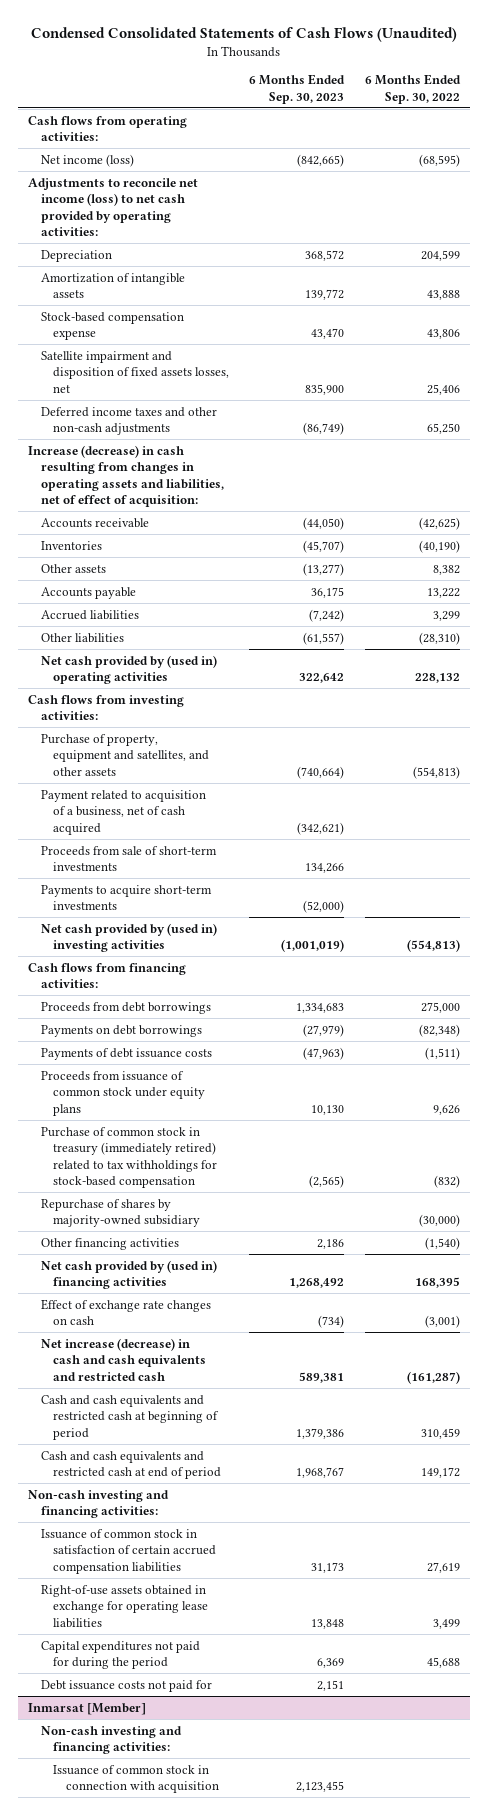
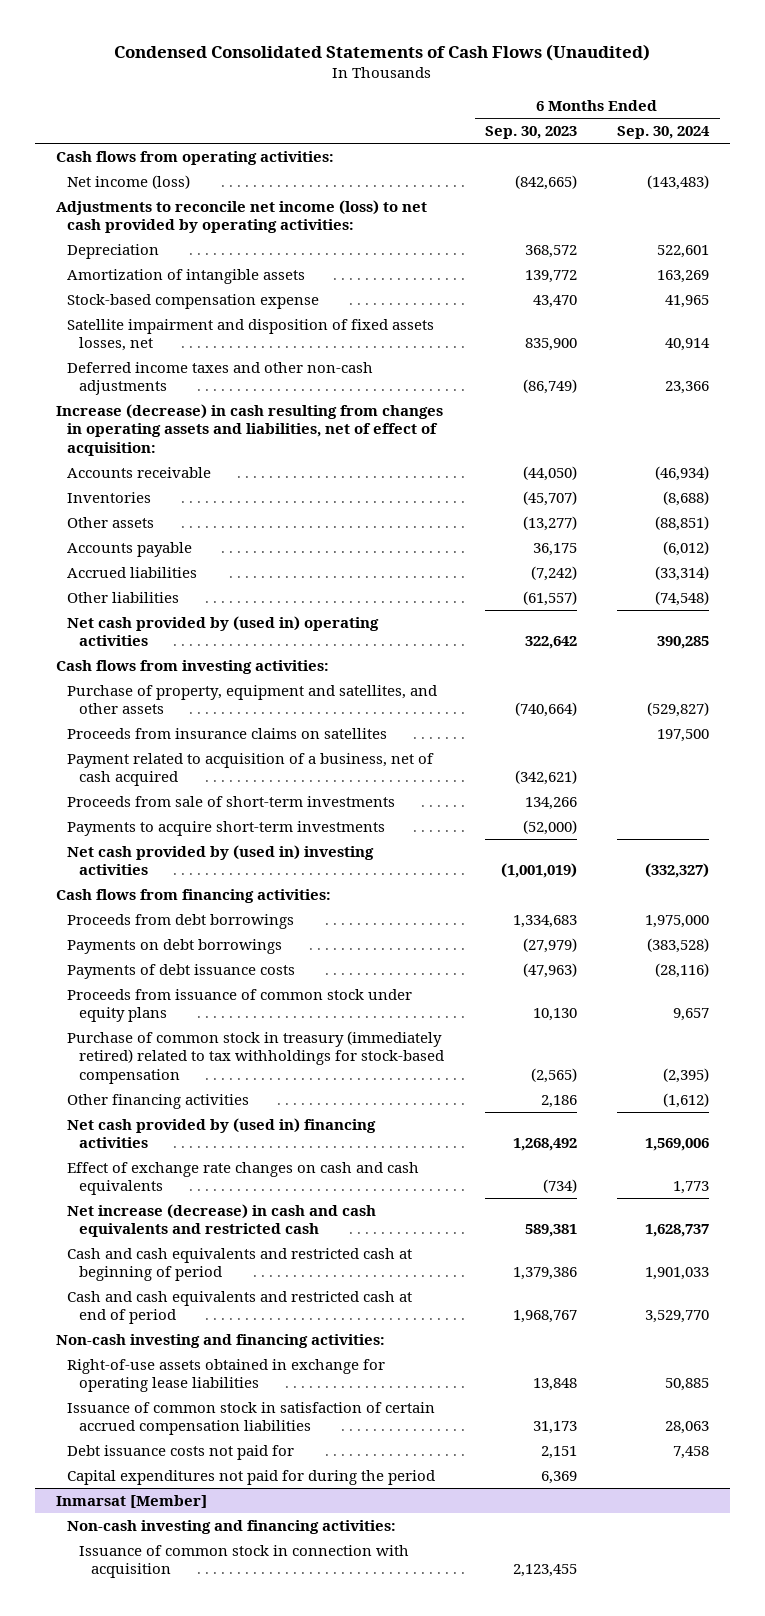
[364,74,461,104] 6 Months Ended Sep. 30, 2022 -> none
none -> [617,126,711,140] Sep. 30, 2024
none -> [67,727,388,739] Proceeds from insurance claims on satellites
[40,1198,201,1228] Repurchase of shares by majority-owned subsidiary -> none
[40,1298,211,1326] Effect of exchange rate changes on cash -> [67,1161,420,1196] Effect of exchange rate changes on cash and cash equivalents
[40,1528,217,1574] Issuance of common stock in satisfaction of certain accrued compensation liabilities -> [67,1401,436,1436] Issuance of common stock in satisfaction of certain accrued compensation liabilities
[40,1640,200,1670] Capital expenditures not paid for during the period -> [67,1469,436,1485] Capital expenditures not paid for during the period

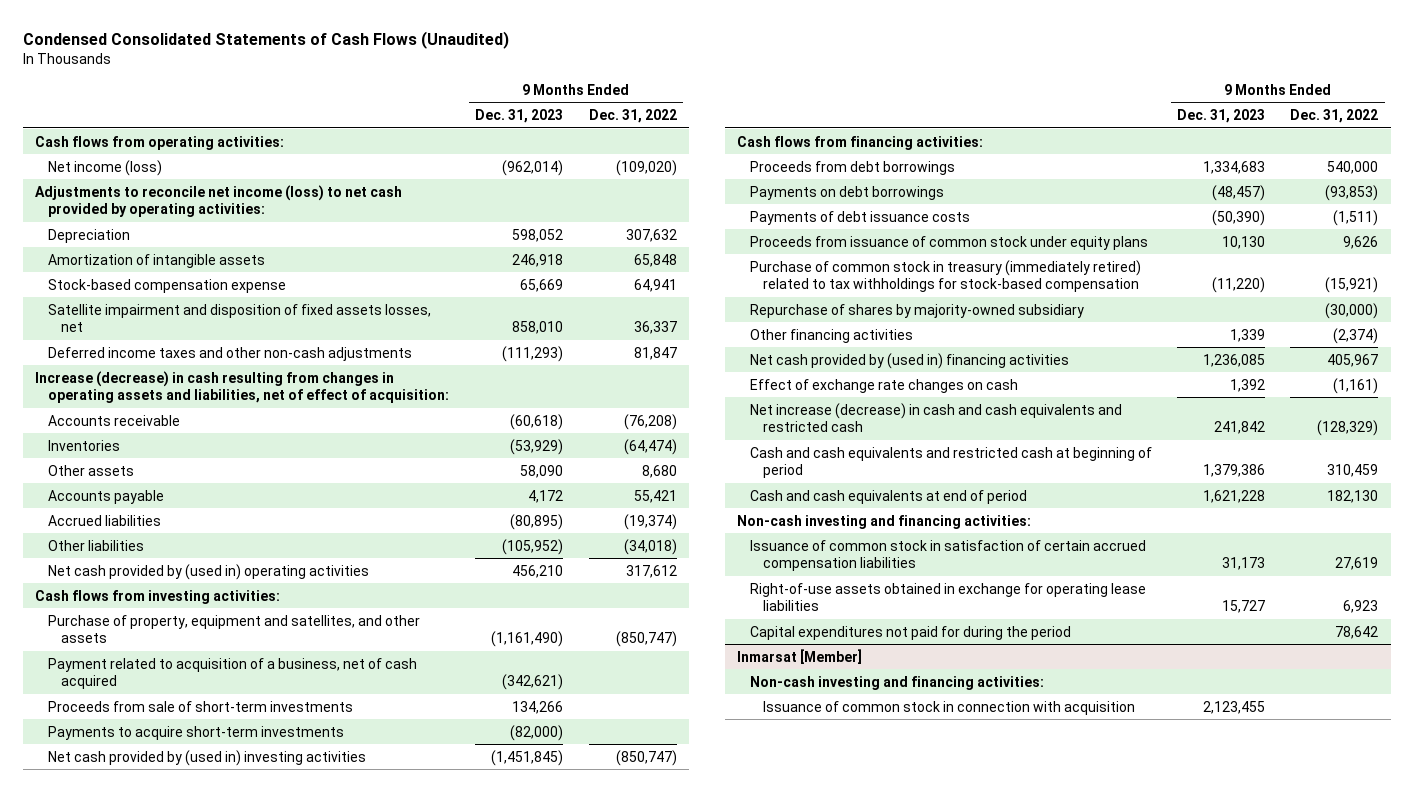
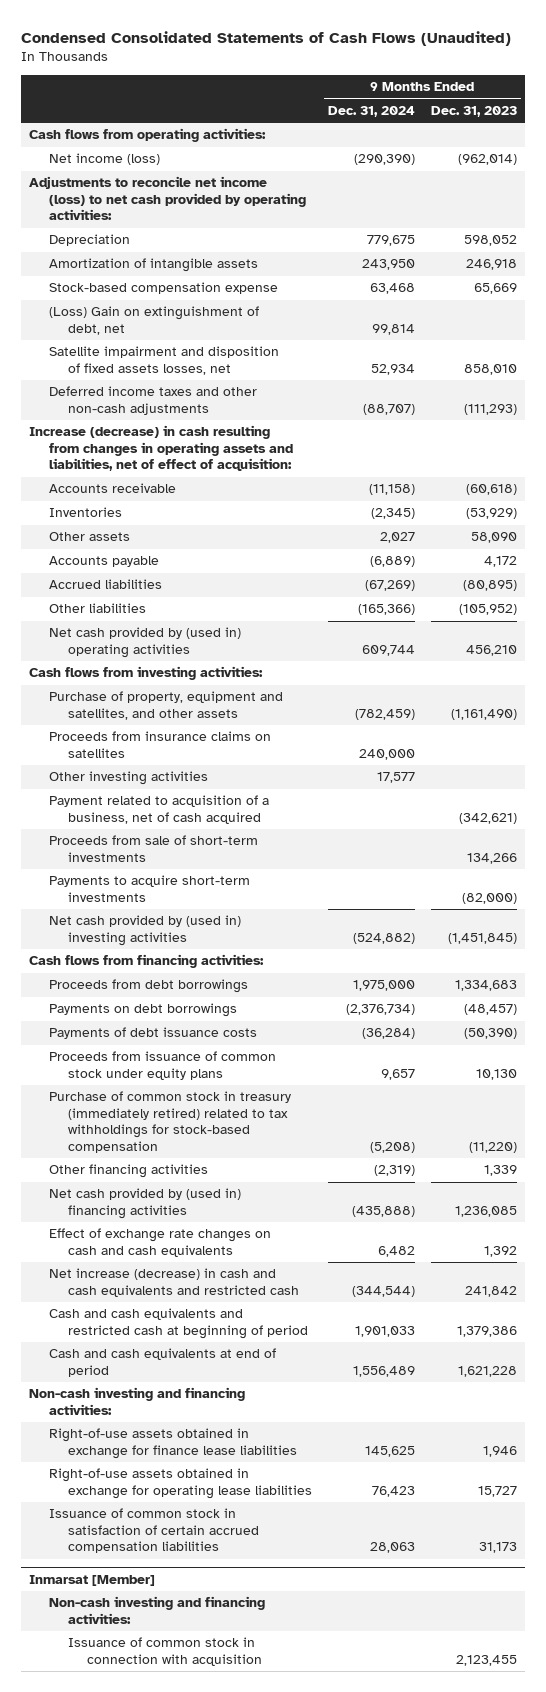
[588,109,677,124] Dec. 31, 2022 -> none
none -> [327,105,415,117] Dec. 31, 2024
none -> [48,306,259,335] (Loss) Gain on extinguishment of debt, net
none -> [48,731,271,758] Proceeds from insurance claims on satellites
none -> [48,771,208,786] Other investing activities
[749,303,1084,318] Repurchase of shares by majority-owned subsidiary -> none
[749,378,1018,393] Effect of exchange rate changes on cash -> [48,1228,271,1257] Effect of exchange rate changes on cash and cash equivalents
none -> [48,1428,297,1459] Right-of-use assets obtained in exchange for finance lease liabilities
[749,625,1071,640] Capital expenditures not paid for during the period -> none
[749,539,1146,572] Issuance of common stock in satisfaction of certain accrued compensation liabilities -> [48,1508,259,1554] Issuance of common stock in satisfaction of certain accrued compensation liabilities

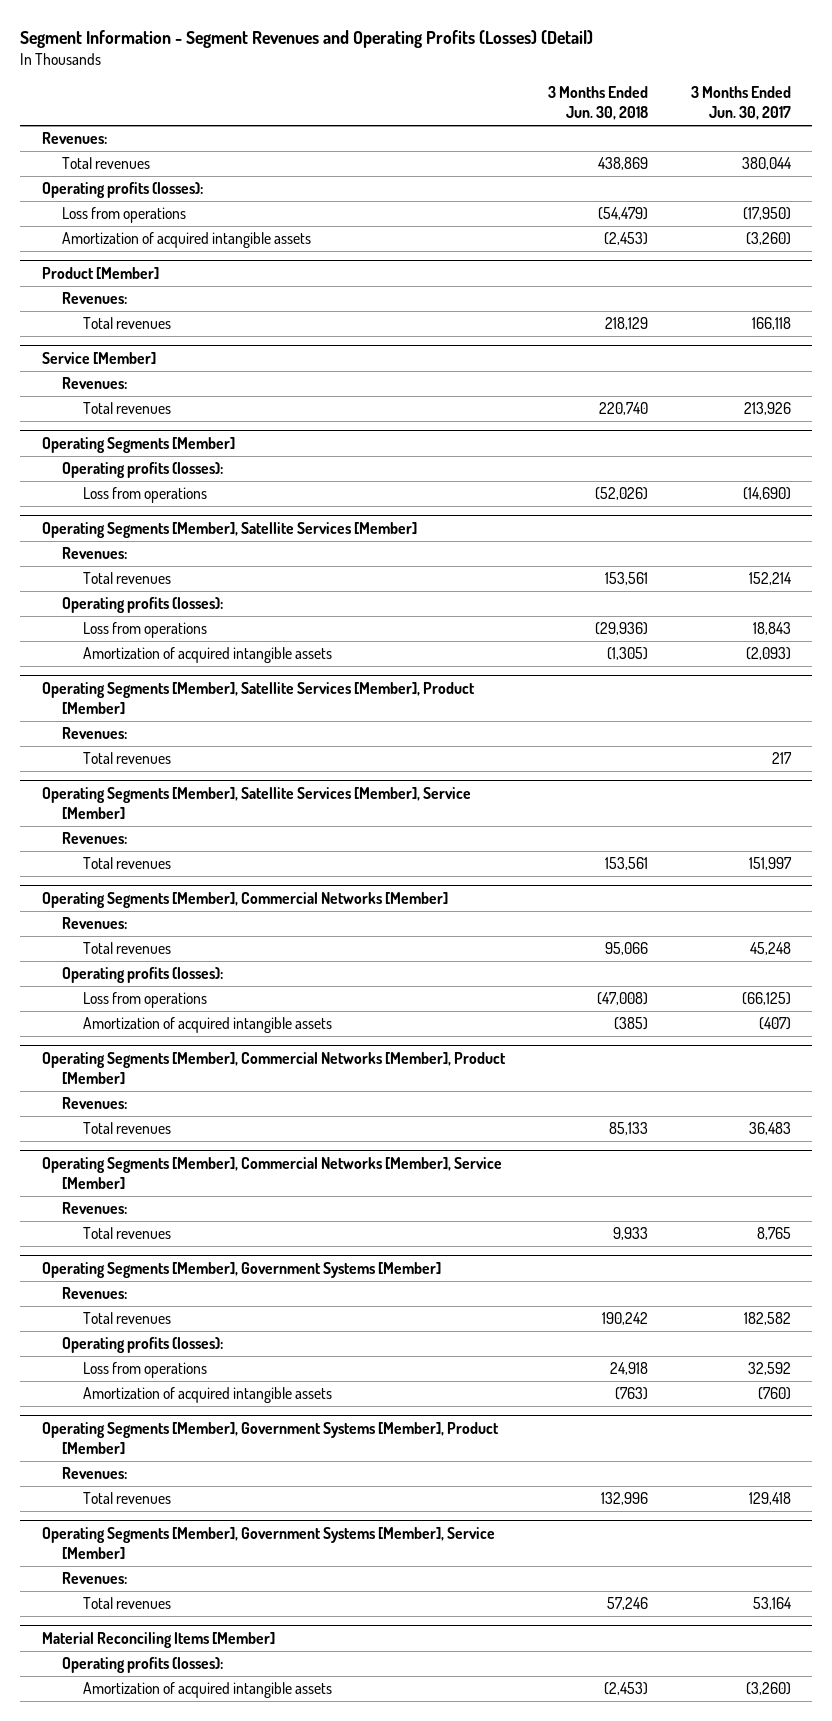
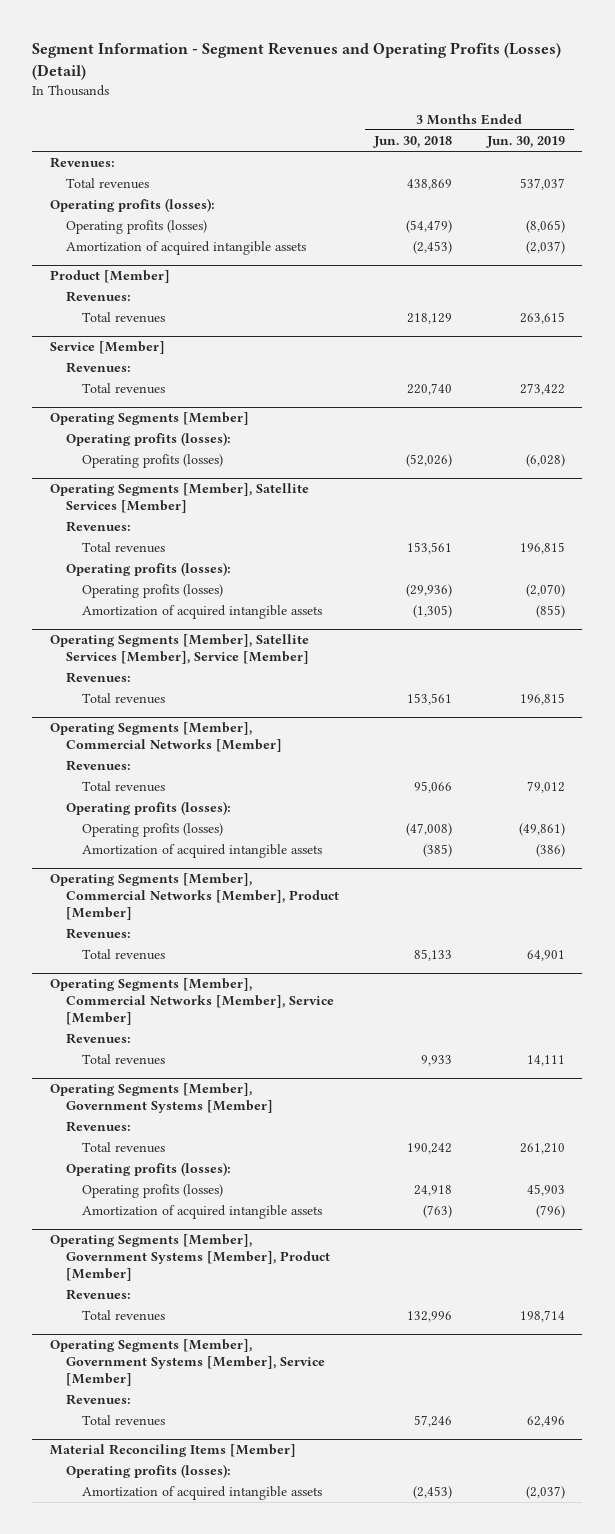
[690,86,791,121] 3 Months Ended Jun. 30, 2017 -> none
none -> [485,136,565,149] Jun. 30, 2019
[62,207,187,224] Loss from operations -> [65,220,207,235] Operating profits (losses)
[82,487,207,504] Loss from operations -> [82,454,224,469] Operating profits (losses)
[82,622,207,639] Loss from operations -> [82,584,224,599] Operating profits (losses)
[41,682,475,714] Operating Segments [Member], Satellite Services [Member], Product [Member] -> none
[62,727,128,740] Revenues: -> none
[82,752,171,765] Total revenues -> none
[82,992,207,1009] Loss from operations -> [82,823,224,838] Operating profits (losses)
[82,1362,207,1379] Loss from operations -> [82,1184,224,1199] Operating profits (losses)

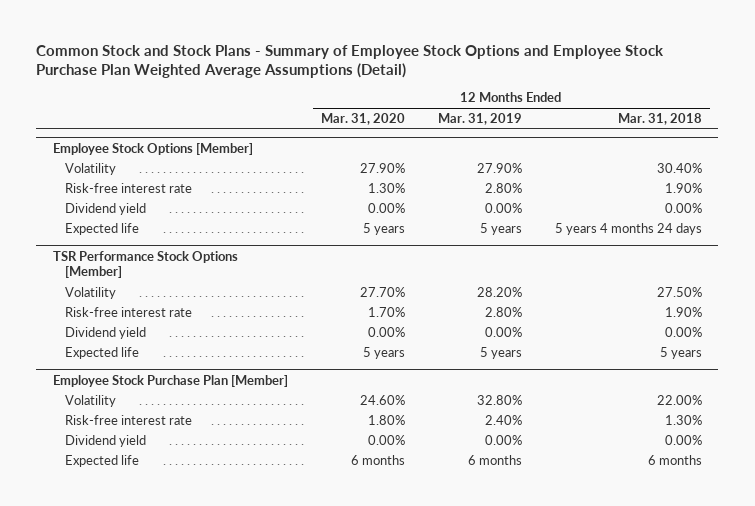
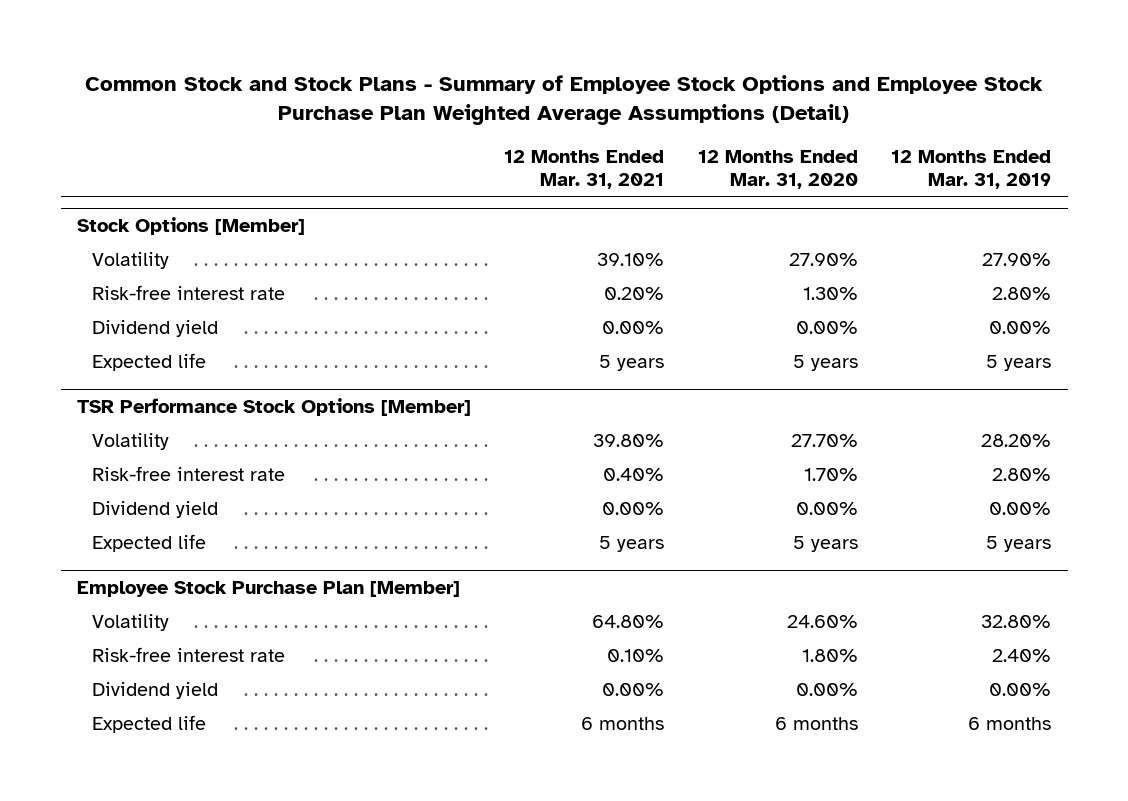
[617,112,702,125] Mar. 31, 2018 -> none
none -> [504,150,665,189] 12 Months Ended Mar. 31, 2021
[52,142,253,155] Employee Stock Options [Member] -> [77,216,306,235] Stock Options [Member]

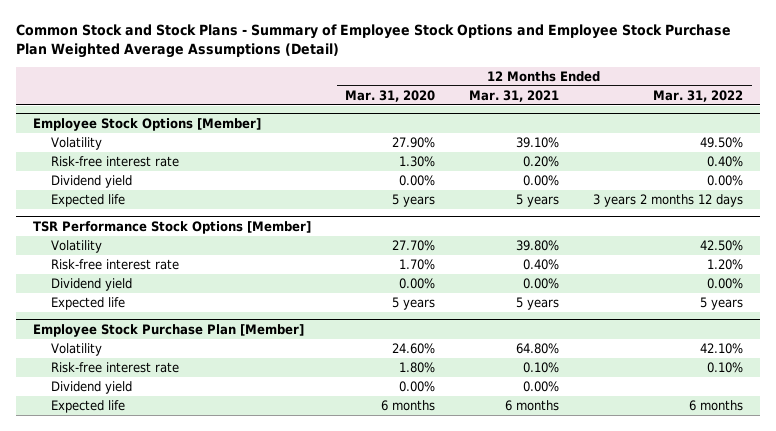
[890,150,1051,189] 12 Months Ended Mar. 31, 2019 -> none
none -> [653,89,744,102] Mar. 31, 2022
[77,216,306,235] Stock Options [Member] -> [33,117,262,131] Employee Stock Options [Member]

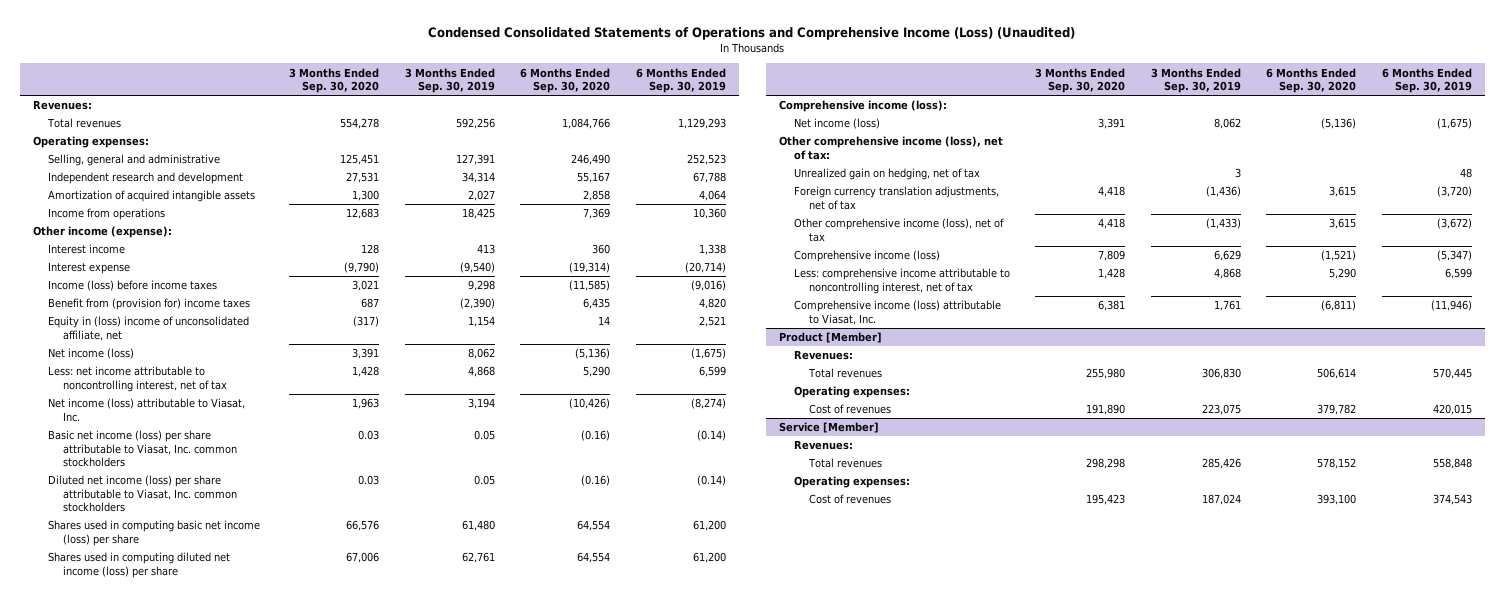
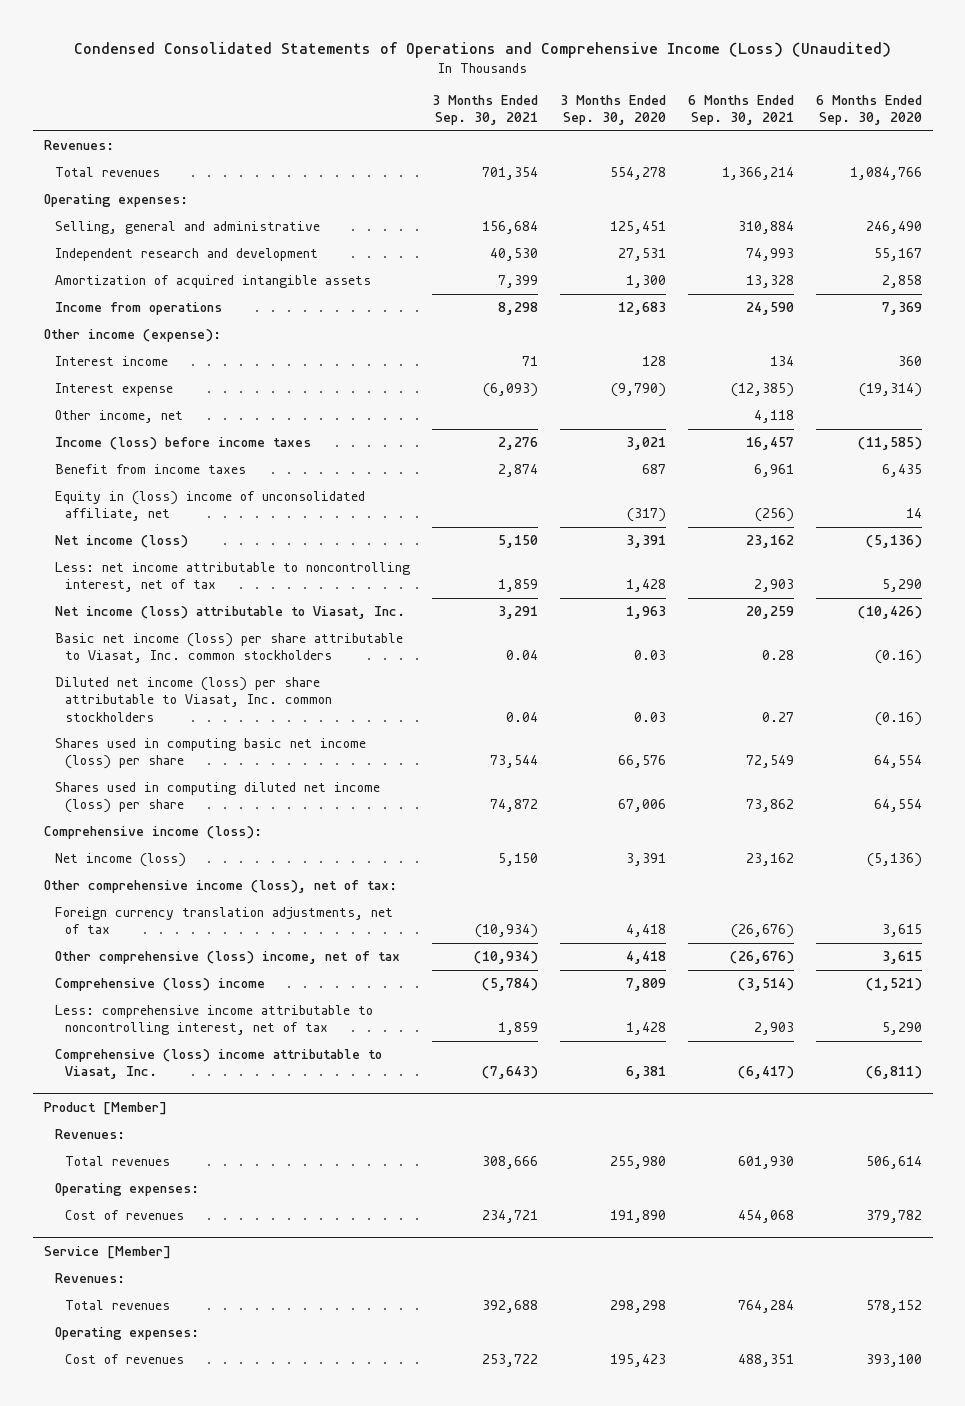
[404,67,495,93] 3 Months Ended Sep. 30, 2019 -> none
[635,67,726,93] 6 Months Ended Sep. 30, 2019 -> none
none -> [431,94,538,126] 3 Months Ended Sep. 30, 2021
none -> [687,94,794,126] 6 Months Ended Sep. 30, 2021
none -> [54,410,183,424] Other income, net
[48,298,251,311] Benefit from (provision for) income taxes -> [54,464,246,475] Benefit from income taxes
[794,168,981,181] Unrealized gain on hedging, net of tax -> none
[794,218,1005,242] Other comprehensive income (loss), net of tax -> [54,951,400,965] Other comprehensive (loss) income, net of tax
[794,250,941,263] Comprehensive income (loss) -> [54,978,265,992] Comprehensive (loss) income
[794,300,1002,325] Comprehensive income (loss) attributable to Viasat, Inc. -> [54,1049,382,1080] Comprehensive (loss) income attributable to Viasat, Inc.

